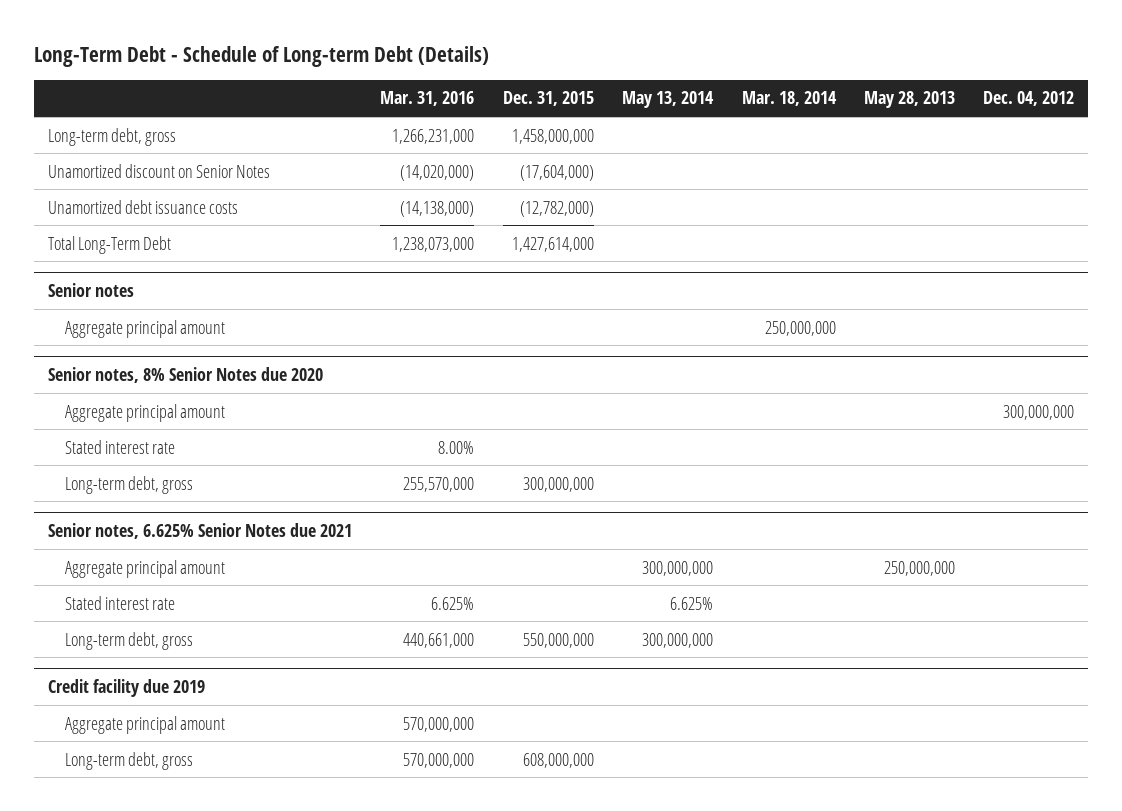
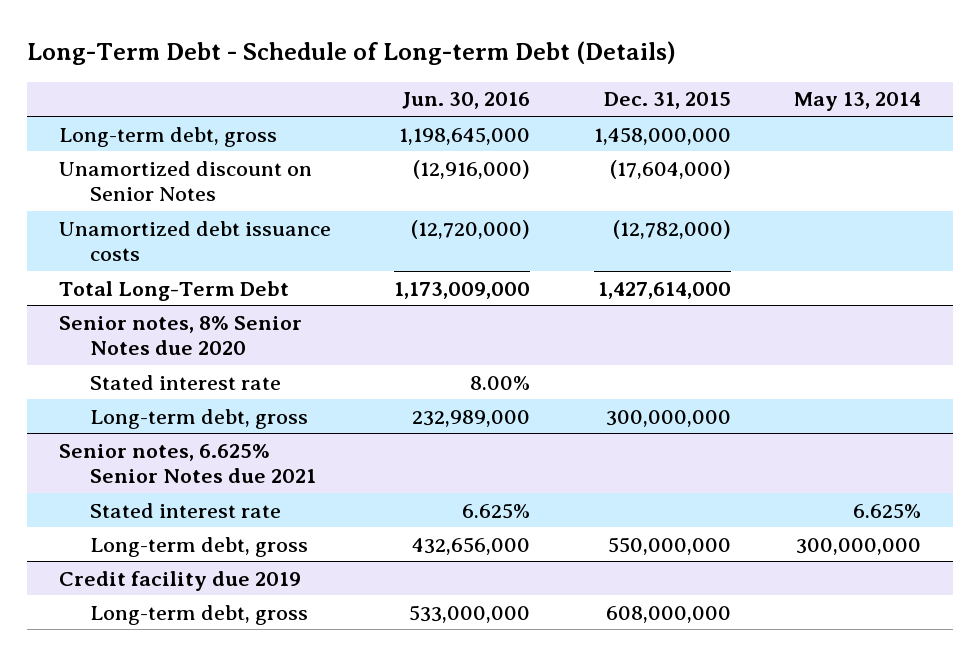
[380,91,475,107] Mar. 31, 2016 -> none
[741,91,837,107] Mar. 18, 2014 -> none
[863,91,955,109] May 28, 2013 -> none
[983,91,1075,107] Dec. 04, 2012 -> none
none -> [402,92,531,110] Jun. 30, 2016
[48,283,135,298] Senior notes -> none
[64,319,225,338] Aggregate principal amount -> none
[64,403,225,422] Aggregate principal amount -> none
[64,559,225,578] Aggregate principal amount -> none
[64,715,225,734] Aggregate principal amount -> none

